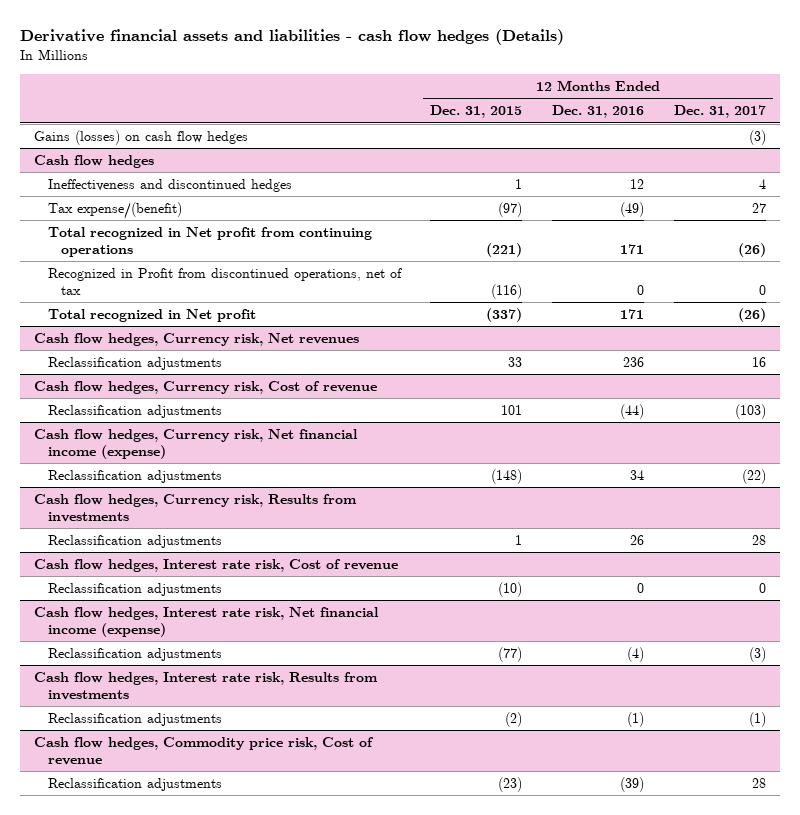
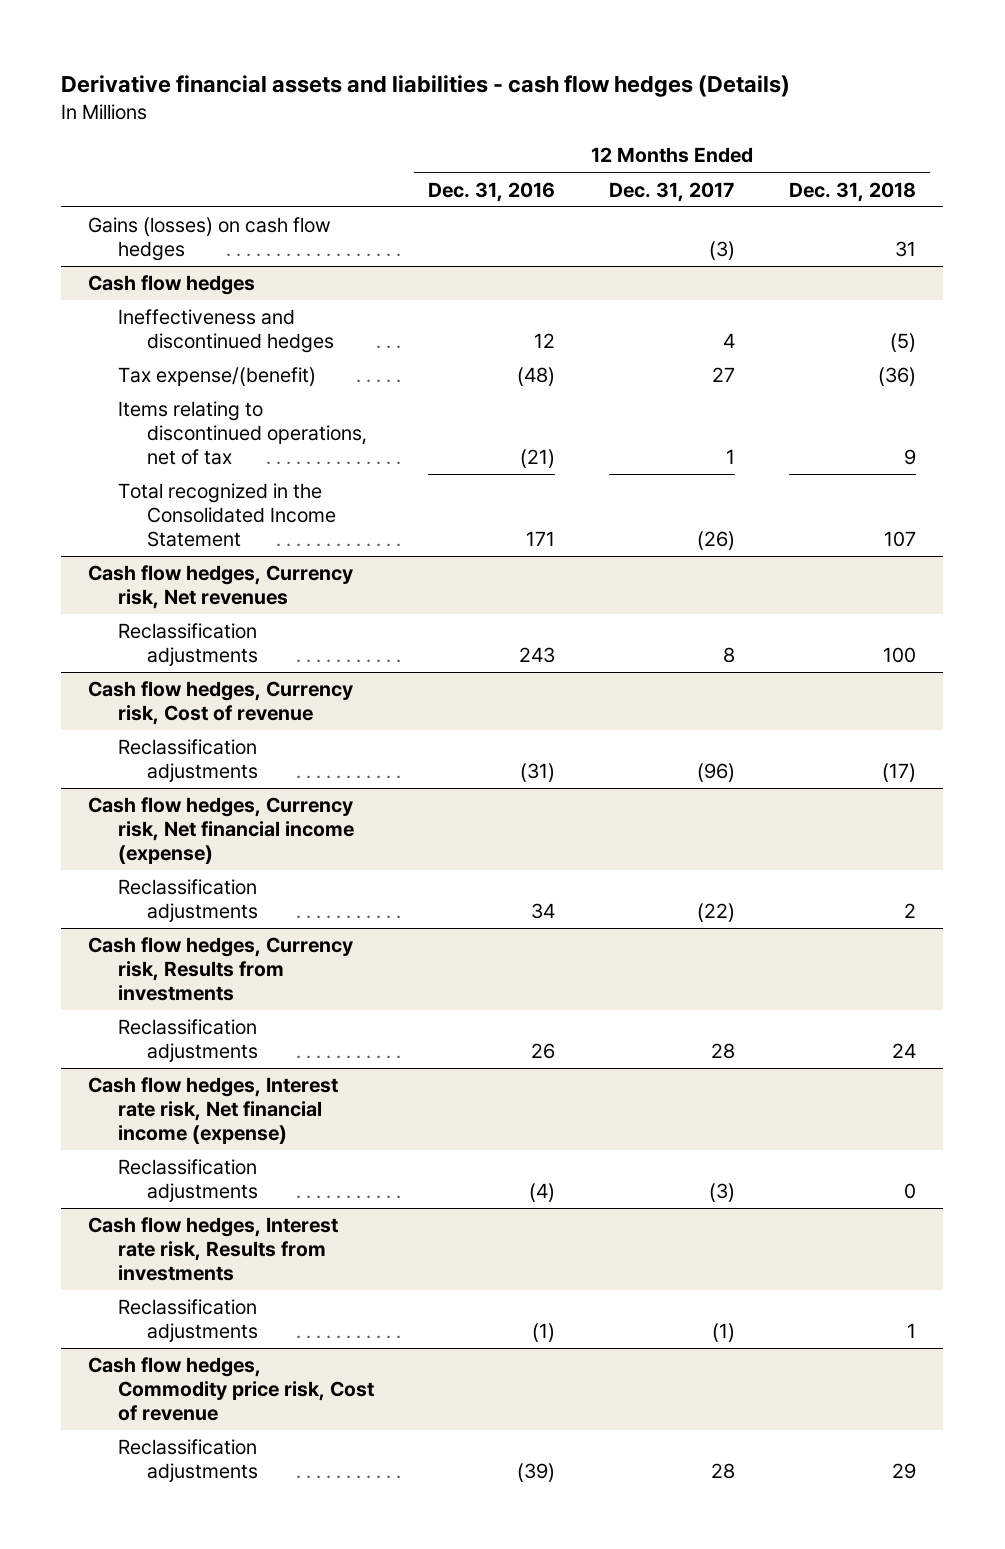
[430,105,523,119] Dec. 31, 2015 -> none
none -> [789,181,917,202] Dec. 31, 2018
[47,226,372,258] Total recognized in Net profit from continuing operations -> none
[619,201,644,217] (49) -> [516,367,555,387] (48)
[47,267,402,296] Recognized in Profit from discontinued operations, net of tax -> [117,401,367,465] Items relating to discontinued operations, net of tax
[636,285,644,296] 0 -> [519,448,555,468] (21)
[758,285,766,296] 0 -> [726,448,736,464] 1
[47,308,256,322] Total recognized in Net profit -> [117,483,336,547] Total recognized in the Consolidated Income Statement
[622,356,644,367] 236 -> [518,647,555,664] 243
[751,356,766,367] 16 -> [723,647,736,664] 8
[619,403,644,419] (44) -> [519,763,555,783] (31)
[734,403,766,419] (103) -> [697,763,736,783] (96)
[34,558,399,572] Cash flow hedges, Interest rate risk, Cost of revenue -> none
[47,582,222,596] Reclassification adjustments -> none

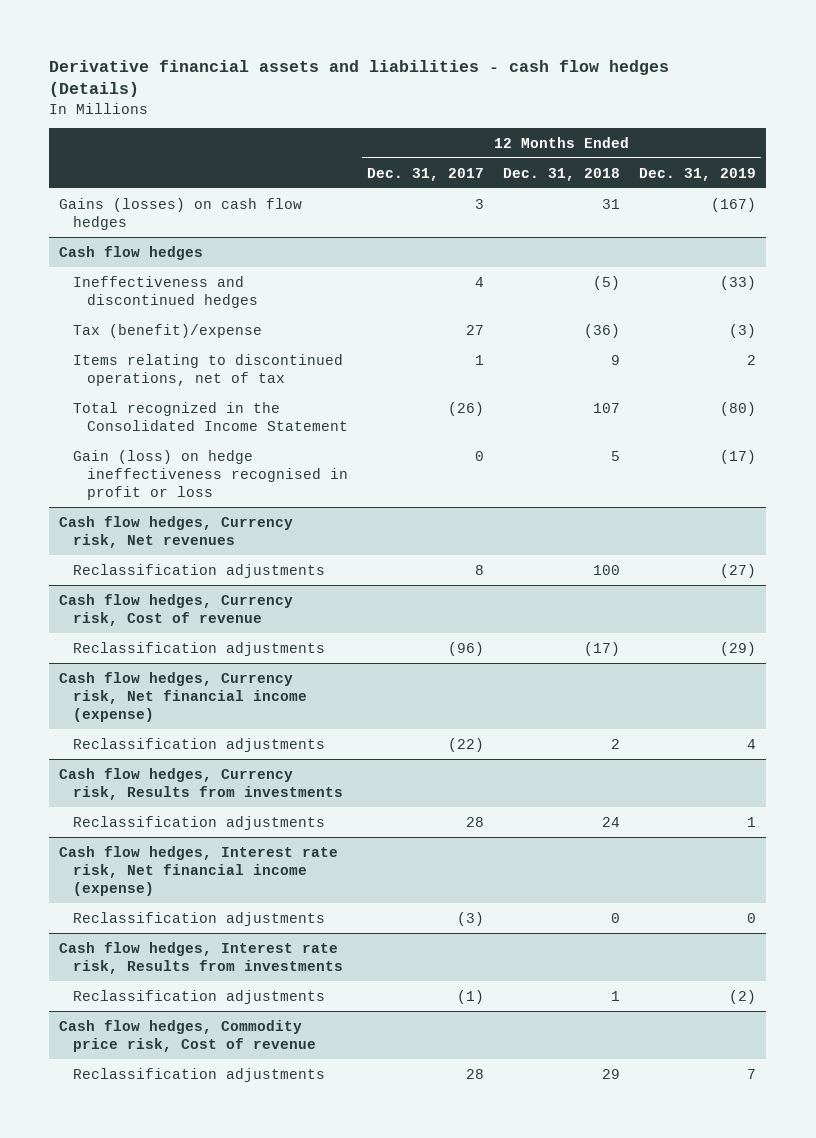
[427,181,555,202] Dec. 31, 2016 -> none
none -> [639,167,757,181] Dec. 31, 2019
[709,241,736,261] (3) -> [475,198,485,209] 3
[117,367,316,387] Tax expense/(benefit) -> [72,323,262,338] Tax (benefit)/expense
none -> [72,449,348,501] Gain (loss) on hedge ineffectiveness recognised in profit or loss

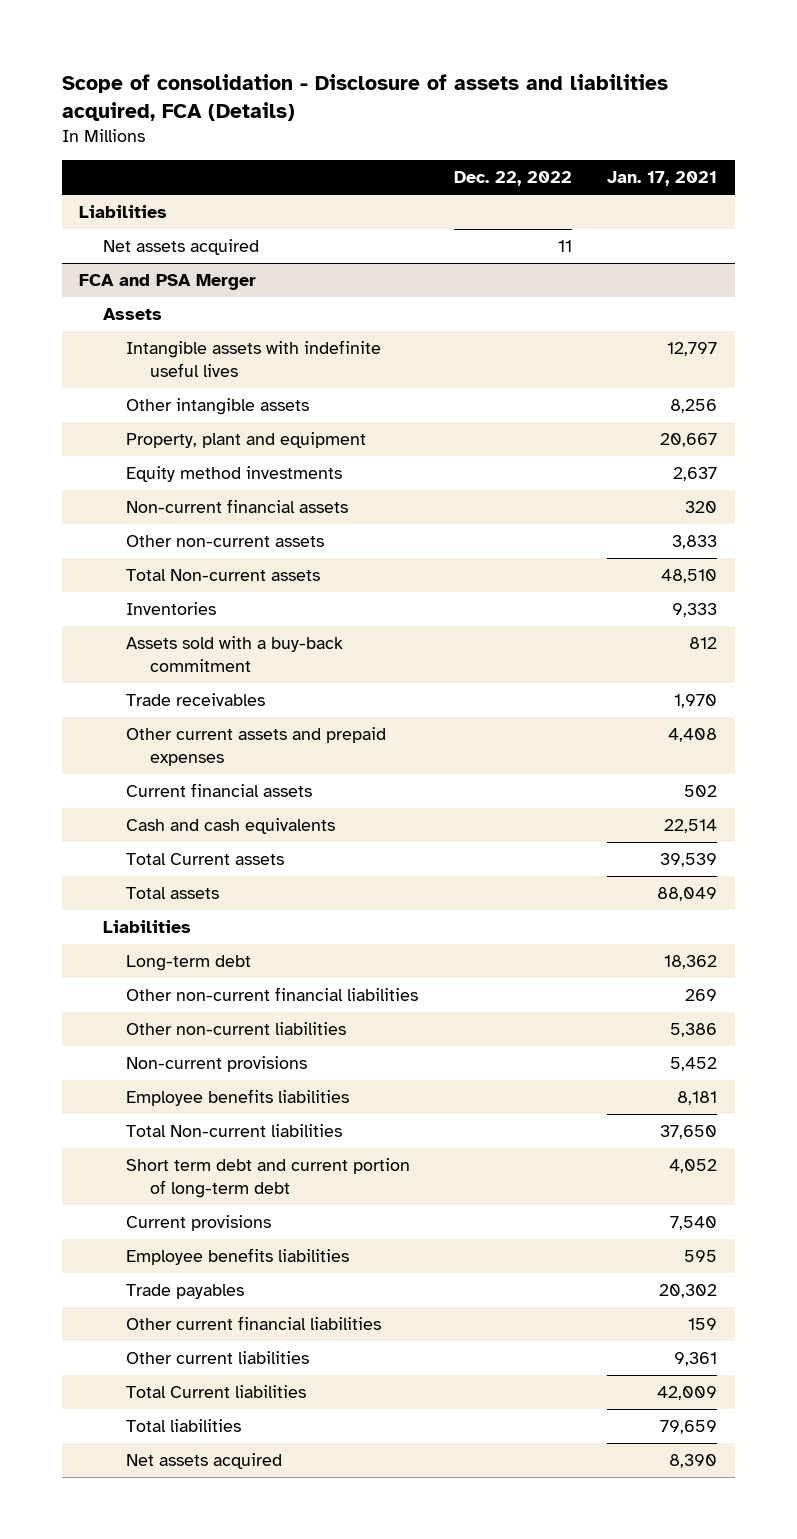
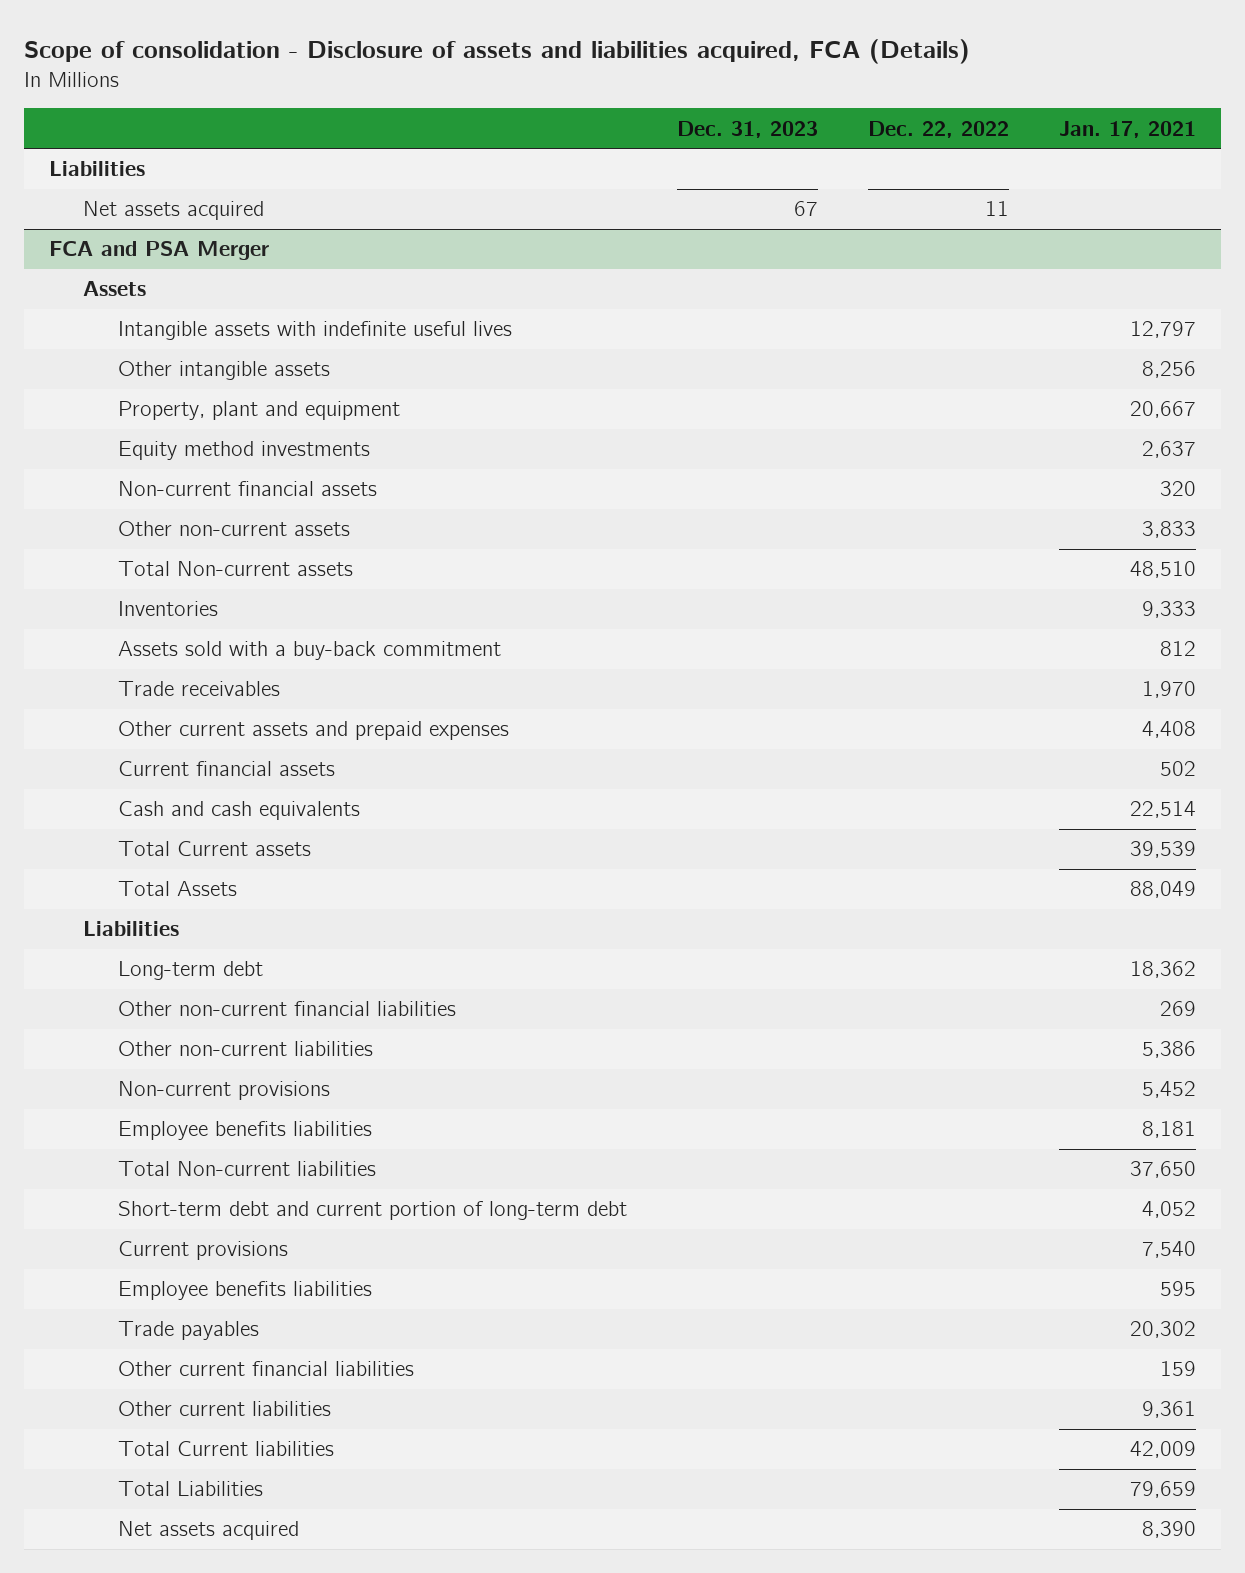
none -> [676,120,818,138] Dec. 31, 2023
[126,887,220,900] Total assets -> [117,881,237,897] Total Assets
[126,1158,411,1198] Short term debt and current portion of long-term debt -> [117,1201,627,1221] Short-term debt and current portion of long-term debt
[126,1419,242,1433] Total liabilities -> [117,1481,263,1497] Total Liabilities

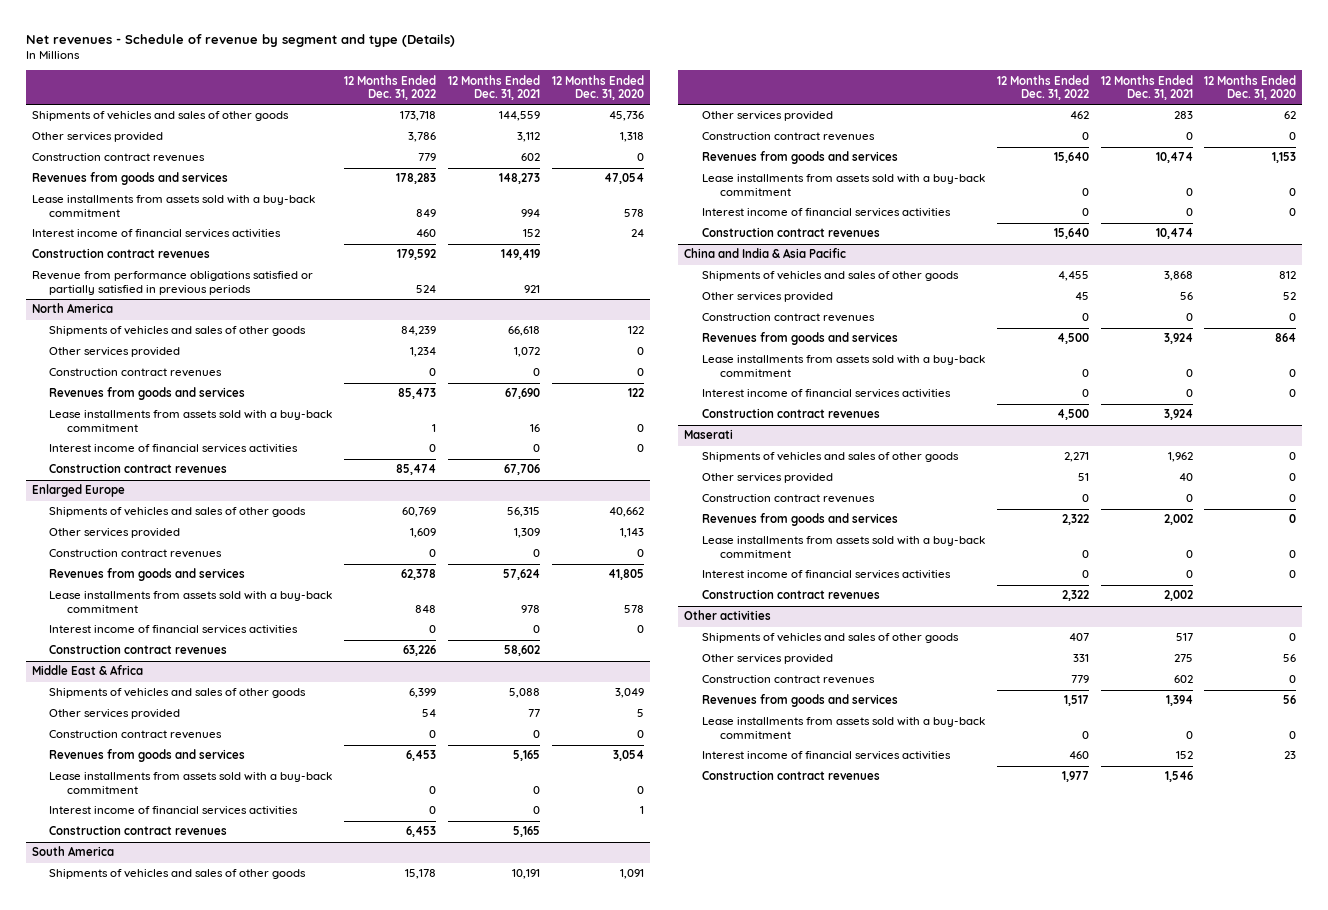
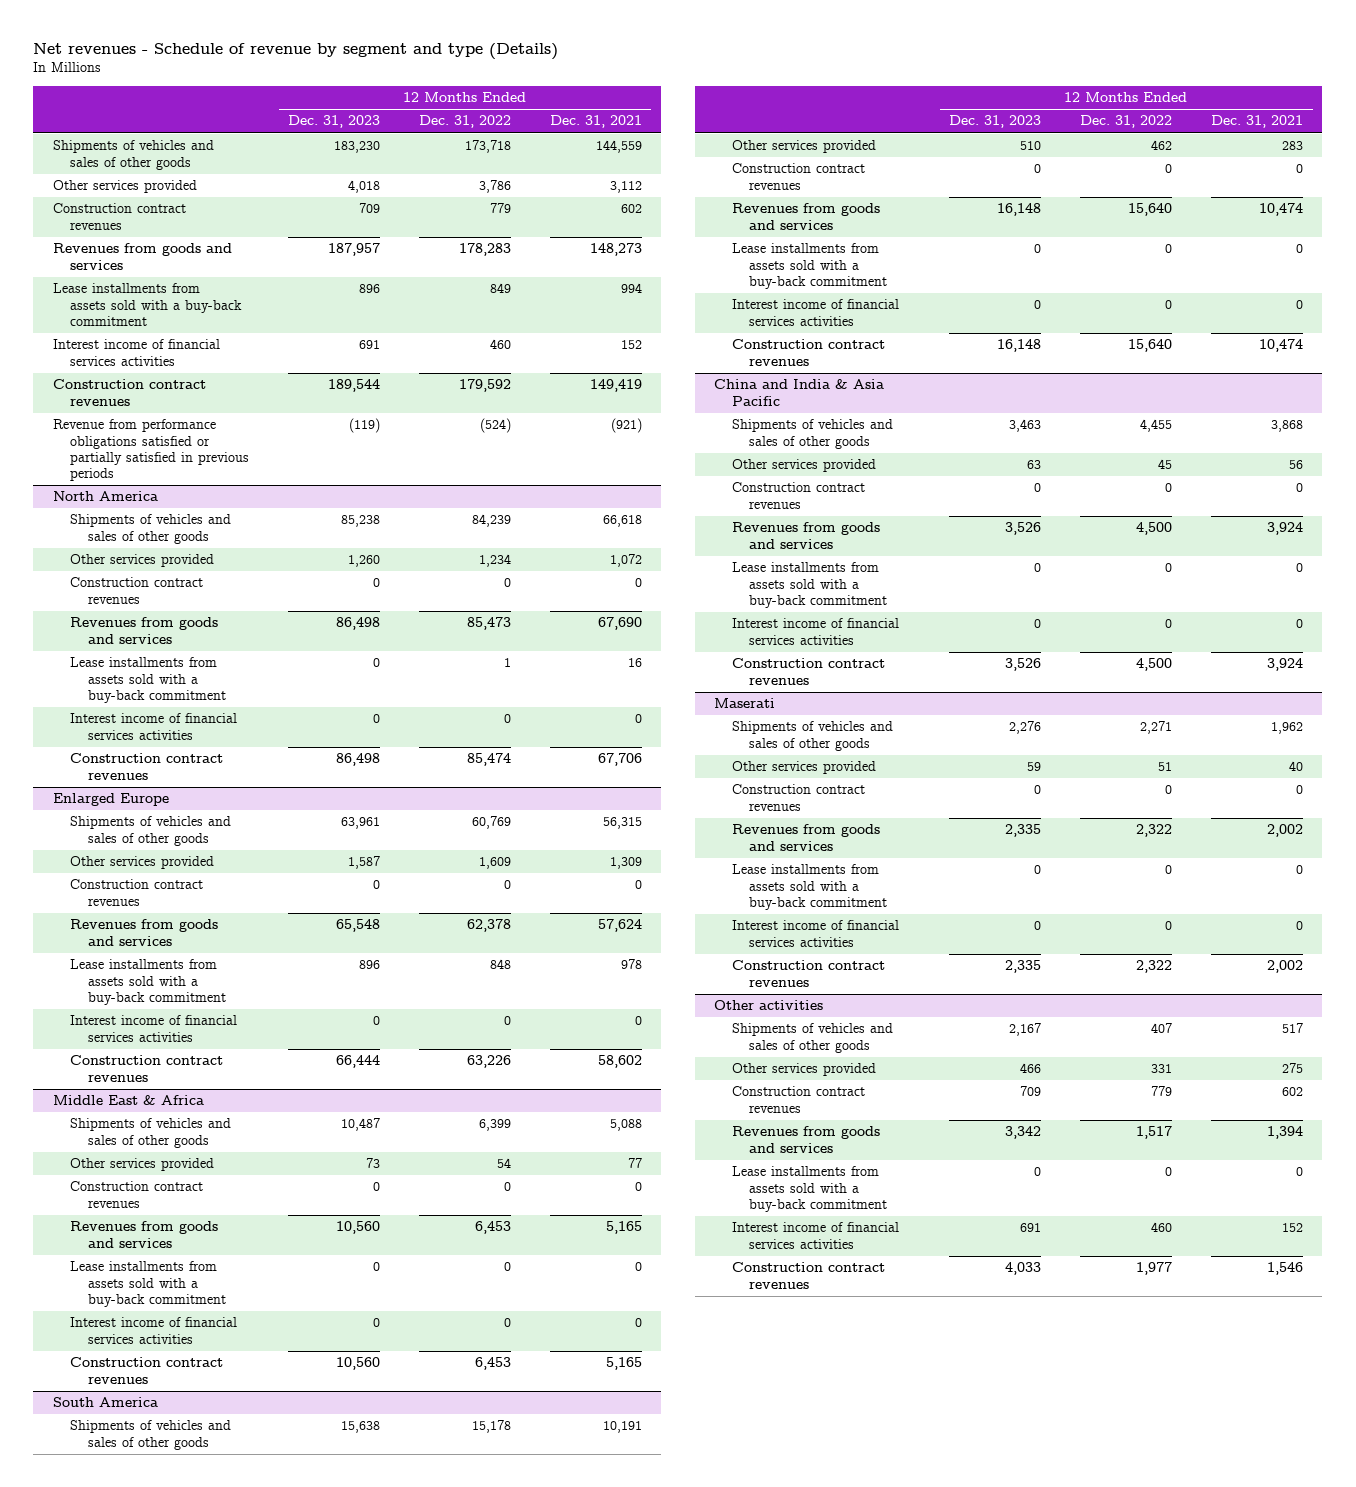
[551,74,644,100] 12 Months Ended Dec. 31, 2020 -> none
none -> [288,115,381,129] Dec. 31, 2023
[416,284,437,293] 524 -> [479,418,511,434] (524)
[524,284,541,293] 921 -> [610,418,642,434] (921)

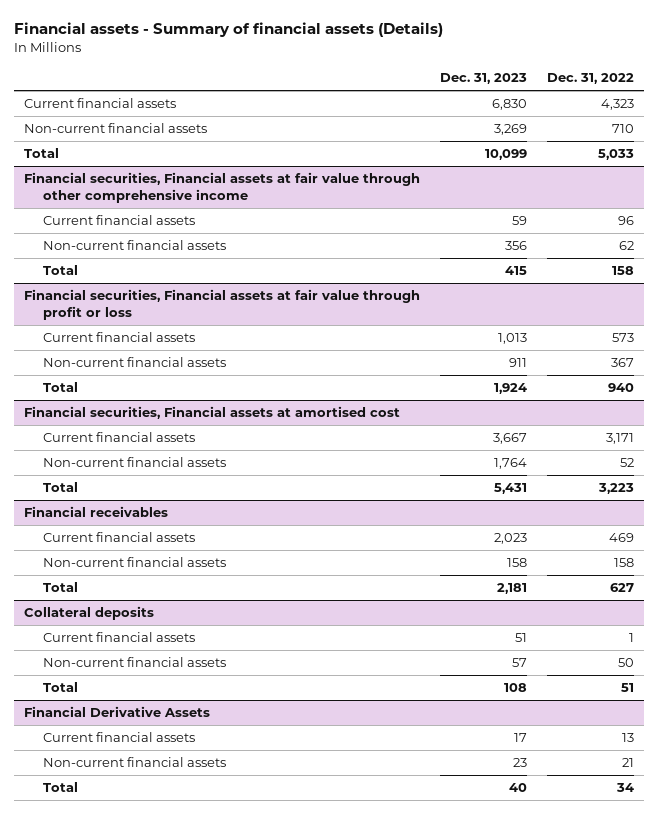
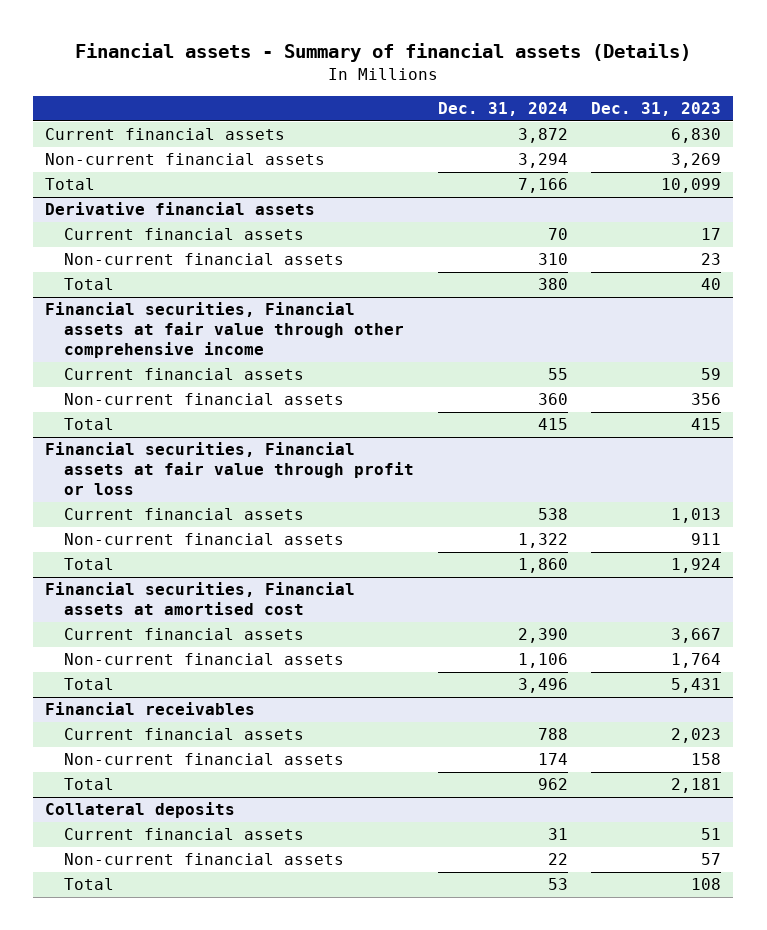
[547,73,635,85] Dec. 31, 2022 -> none
none -> [437,102,568,117] Dec. 31, 2024
none -> [45,202,316,216] Derivative financial assets
none -> [63,228,304,241] Current financial assets
none -> [63,253,344,266] Non-current financial assets
none -> [63,278,114,291] Total
[23,706,210,718] Financial Derivative Assets -> none
[43,732,196,743] Current financial assets -> none
[43,757,227,768] Non-current financial assets -> none
[43,782,79,793] Total -> none

